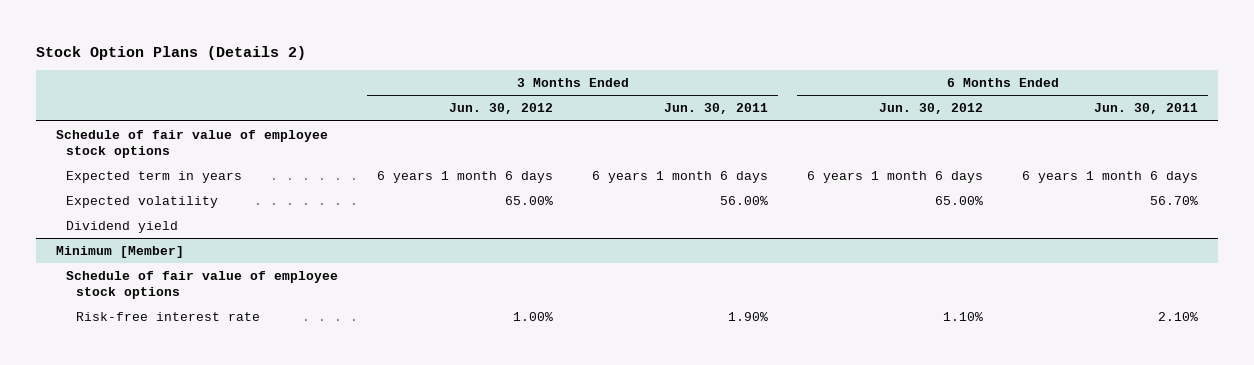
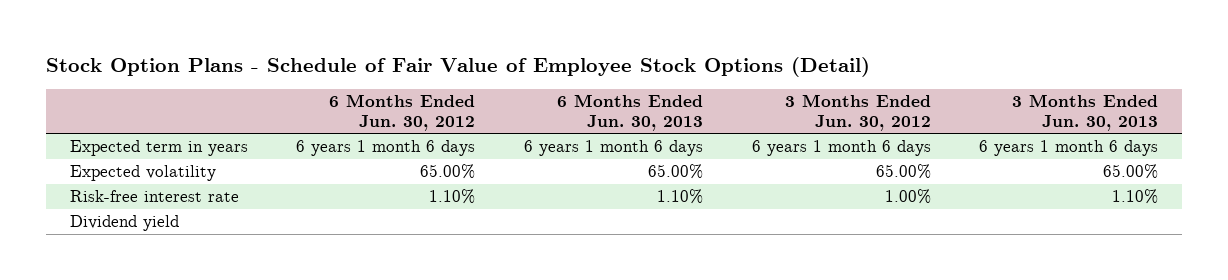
[36,45,307,60] Stock Option Plans (Details 2) -> [45,56,870,77] Stock Option Plans - Schedule of Fair Value of Employee Stock Options (Detail)
[664,103,769,115] Jun. 30, 2011 -> none
[1094,103,1199,115] Jun. 30, 2011 -> none
none -> [557,93,704,131] 6 Months Ended Jun. 30, 2013
none -> [1012,93,1159,131] 3 Months Ended Jun. 30, 2013
[55,130,328,159] Schedule of fair value of employee stock options -> none
[55,246,184,259] Minimum [Member] -> none
[65,271,338,300] Schedule of fair value of employee stock options -> none
[65,221,178,234] Dividend yield -> [69,215,179,232] Dividend yield

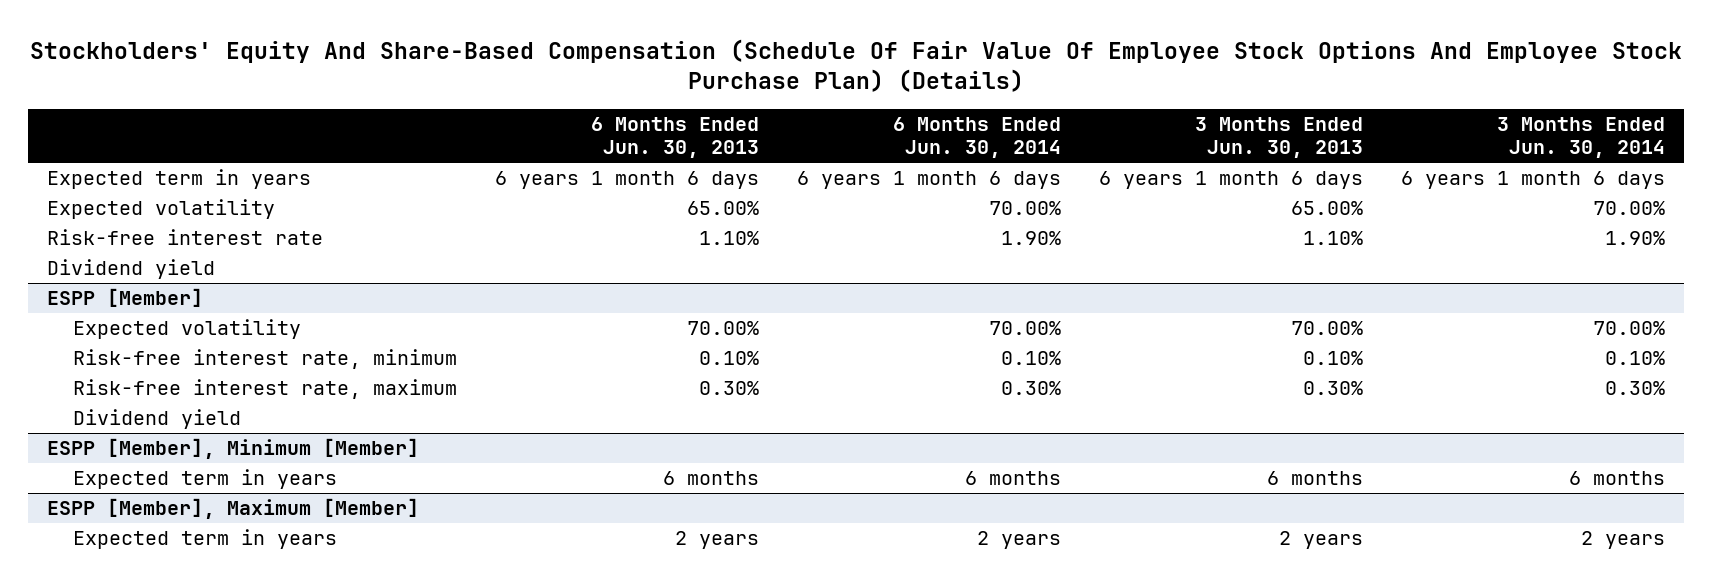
[45,56,870,77] Stock Option Plans - Schedule of Fair Value of Employee Stock Options (Detail) -> [30,38,1683,93] Stockholders' Equity And Share-Based Compensation (Schedule Of Fair Value Of Employee Stock Options And Employee Stock Purchase Plan) (Details)
[329,93,476,131] 6 Months Ended Jun. 30, 2012 -> none
[784,93,931,131] 3 Months Ended Jun. 30, 2012 -> none
none -> [893,117,1062,159] 6 Months Ended Jun. 30, 2014
none -> [1497,117,1666,159] 3 Months Ended Jun. 30, 2014
none -> [47,288,204,308] ESPP [Member]
none -> [73,319,302,340] Expected volatility
none -> [73,349,458,370] Risk-free interest rate, minimum
none -> [73,379,458,400] Risk-free interest rate, maximum
none -> [73,409,242,430] Dividend yield
none -> [47,438,420,460] ESPP [Member], Minimum [Member]
none -> [73,469,338,490] Expected term in years
none -> [47,498,420,520] ESPP [Member], Maximum [Member]
none -> [73,529,338,550] Expected term in years

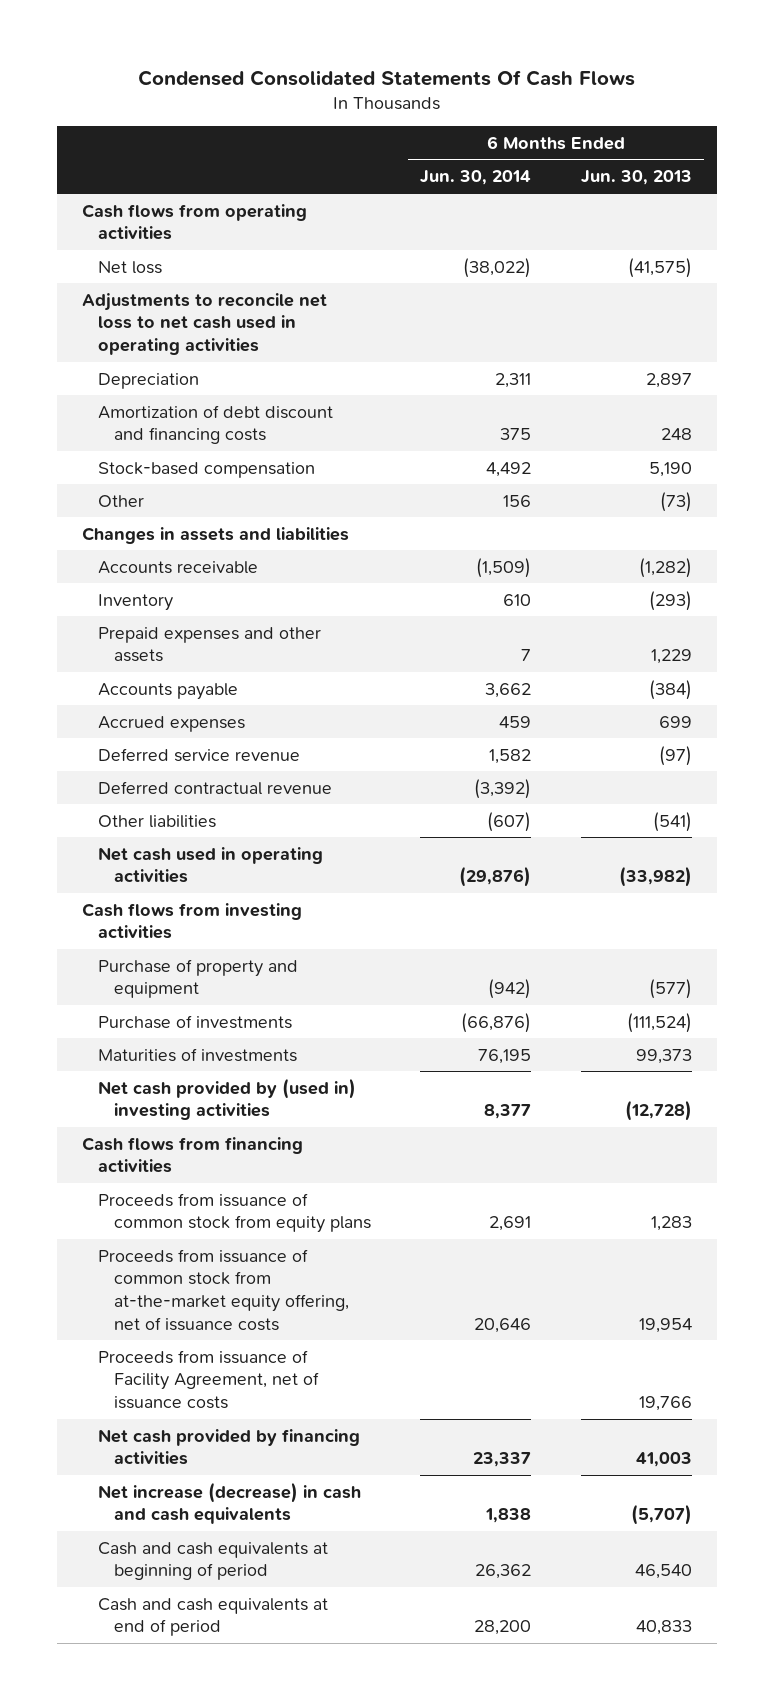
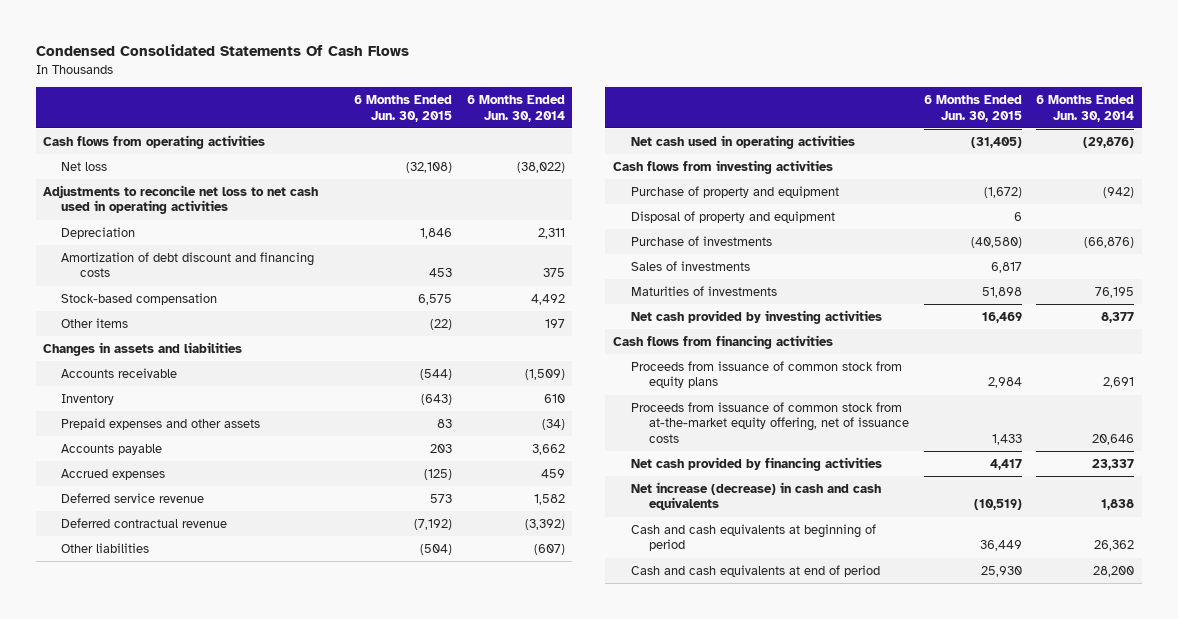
[580,170,692,186] Jun. 30, 2013 -> none
none -> [354,95,453,122] 6 Months Ended Jun. 30, 2015
[97,494,144,507] Other -> [61,318,129,329] Other items
[503,494,532,507] 156 -> [545,319,566,329] 197
[521,649,532,662] 7 -> [542,419,566,431] (34)
none -> [630,211,835,224] Disposal of property and equipment
none -> [630,261,750,272] Sales of investments
[97,1077,356,1121] Net cash provided by (used in) investing activities -> [630,310,882,325] Net cash provided by investing activities
[97,1349,319,1409] Proceeds from issuance of Facility Agreement, net of issuance costs -> none

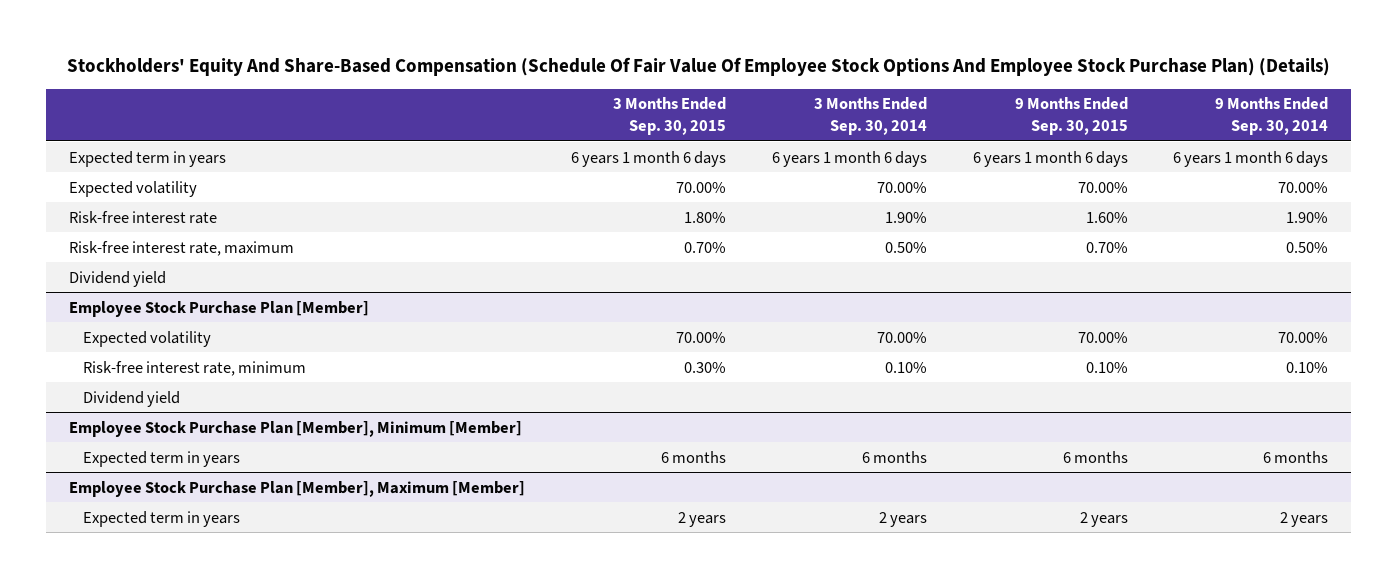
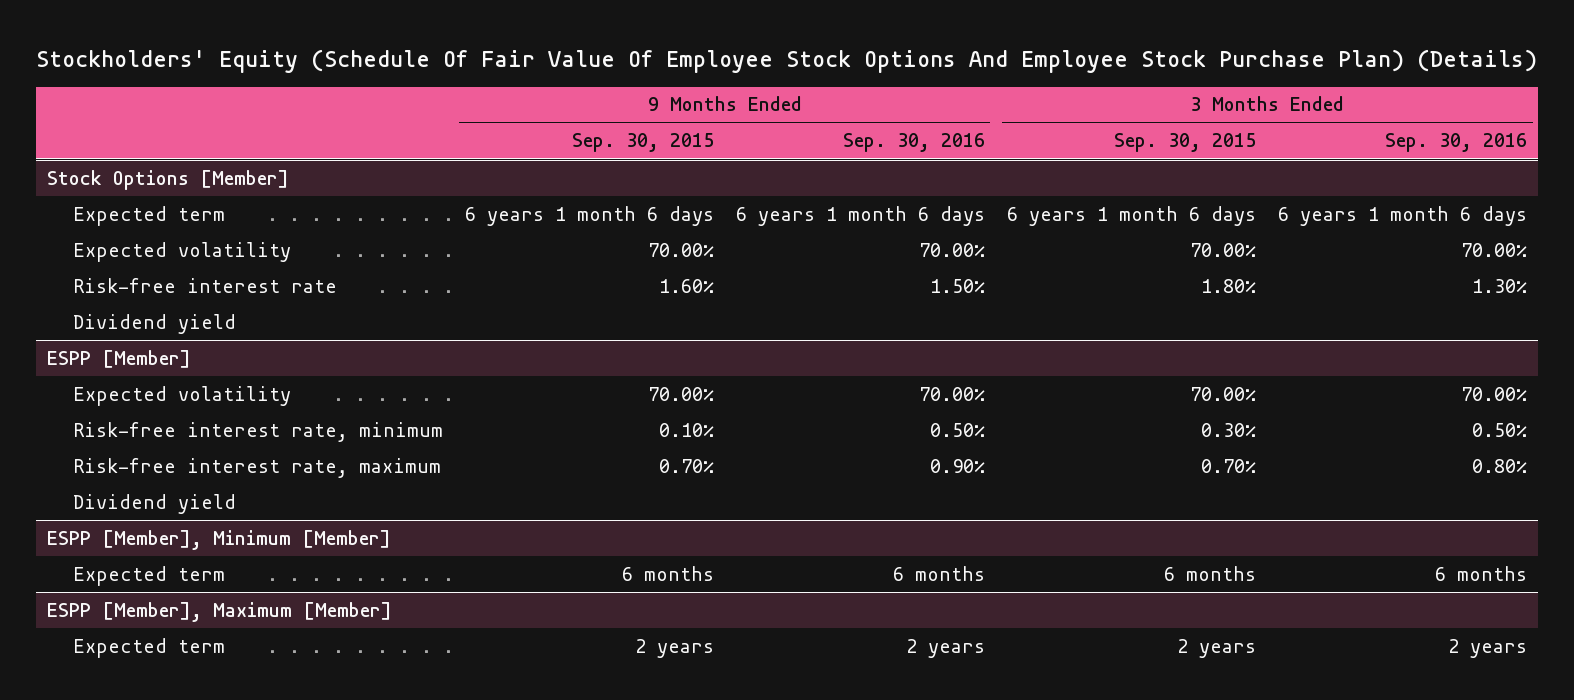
[66,56,1330,76] Stockholders' Equity And Share-Based Compensation (Schedule Of Fair Value Of Employee Stock Options And Employee Stock Purchase Plan) (Details) -> [36,48,1538,73] Stockholders' Equity (Schedule Of Fair Value Of Employee Stock Options And Employee Stock Purchase Plan) (Details)
[813,97,927,135] 3 Months Ended Sep. 30, 2014 -> none
[1215,97,1329,135] 9 Months Ended Sep. 30, 2014 -> none
none -> [842,133,985,153] Sep. 30, 2016
none -> [1385,133,1528,153] Sep. 30, 2016
none -> [47,169,290,190] Stock Options [Member]
[68,150,226,167] Expected term in years -> [72,205,225,226] Expected term
[68,240,294,256] Risk-free interest rate, maximum -> none
[68,300,369,317] Employee Stock Purchase Plan [Member] -> none
none -> [47,349,192,368] ESPP [Member]
none -> [72,457,441,478] Risk-free interest rate, maximum
[68,420,522,437] Employee Stock Purchase Plan [Member], Minimum [Member] -> none
[68,480,525,497] Employee Stock Purchase Plan [Member], Maximum [Member] -> none
none -> [47,529,392,550] ESPP [Member], Minimum [Member]
[82,450,240,467] Expected term in years -> [72,565,225,586] Expected term
none -> [47,601,393,622] ESPP [Member], Maximum [Member]
[82,510,240,527] Expected term in years -> [72,637,225,658] Expected term

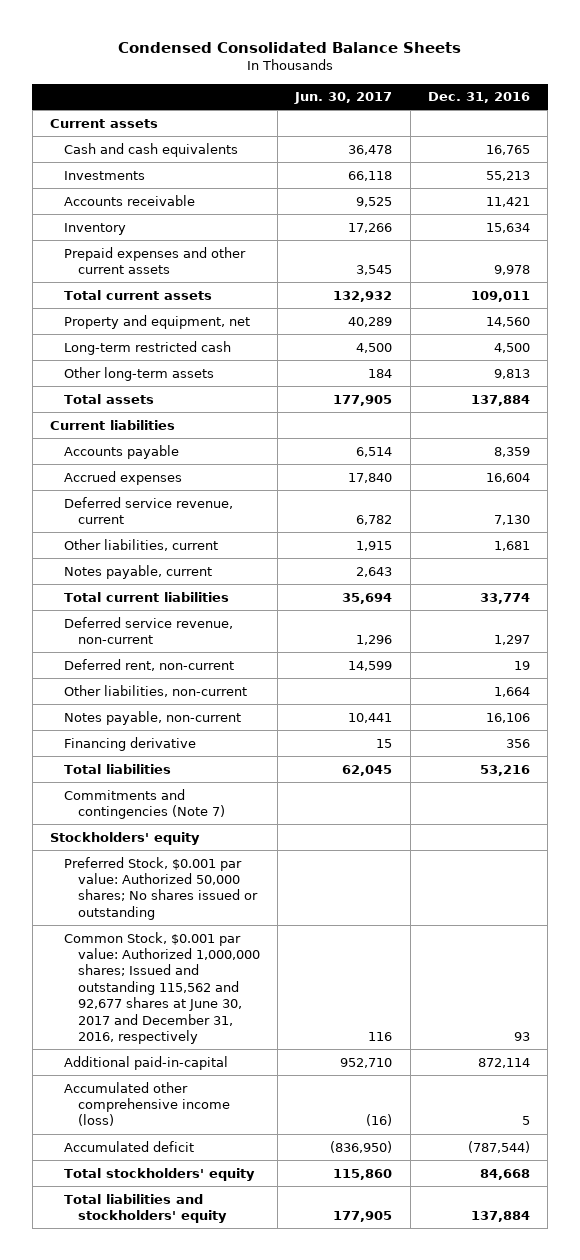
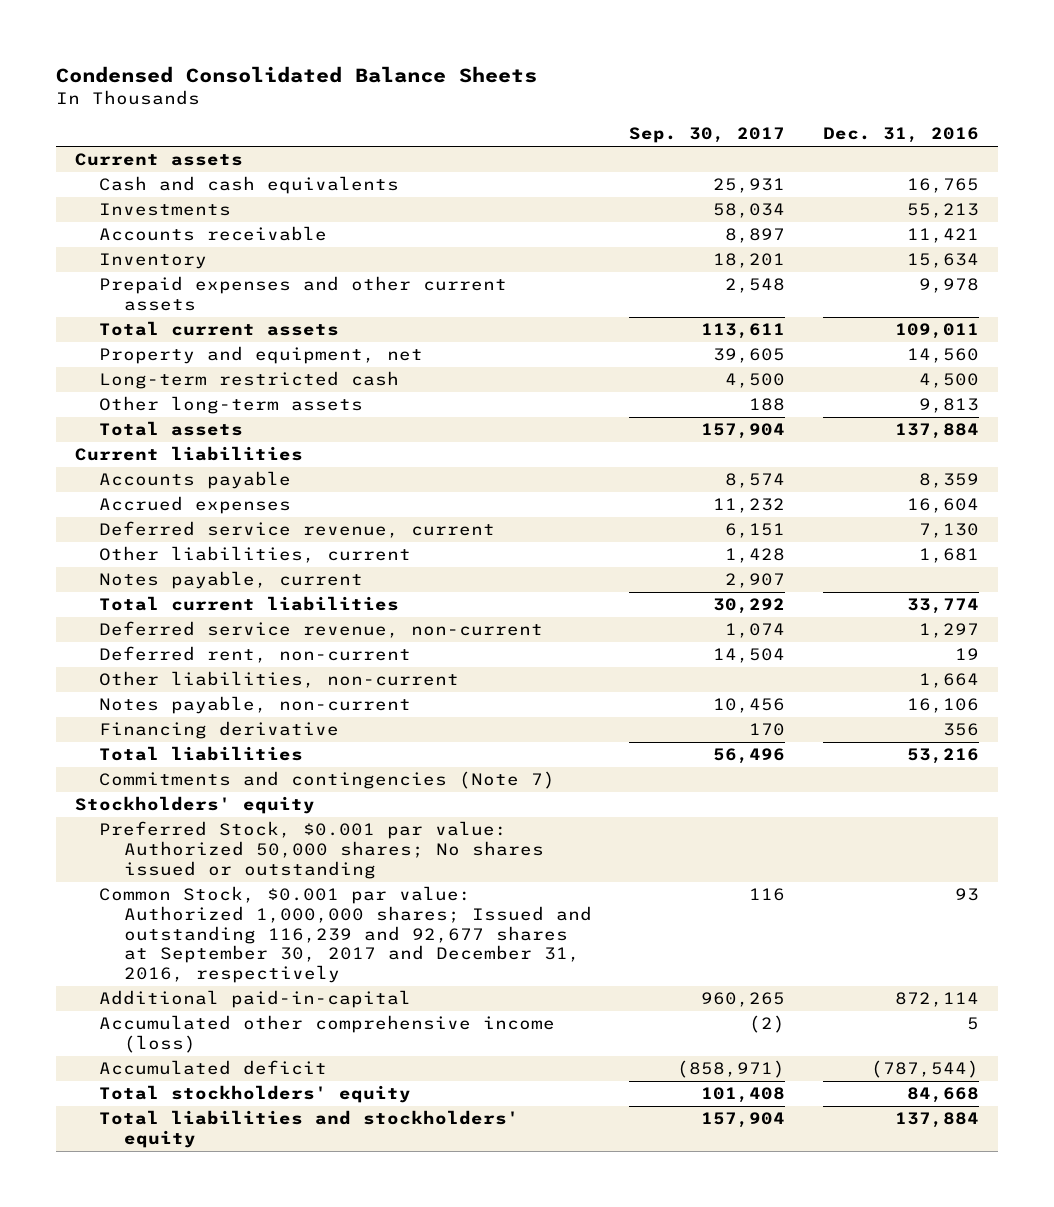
[294,92,393,105] Jun. 30, 2017 -> none
none -> [629,127,786,144] Sep. 30, 2017
[63,931,260,1044] Common Stock, $0.001 par value: Authorized 1,000,000 shares; Issued and outstanding 115,562 and 92,677 shares at June 30, 2017 and December 31, 2016, respectively -> [99,886,592,983] Common Stock, $0.001 par value: Authorized 1,000,000 shares; Issued and outstanding 116,239 and 92,677 shares at September 30, 2017 and December 31, 2016, respectively

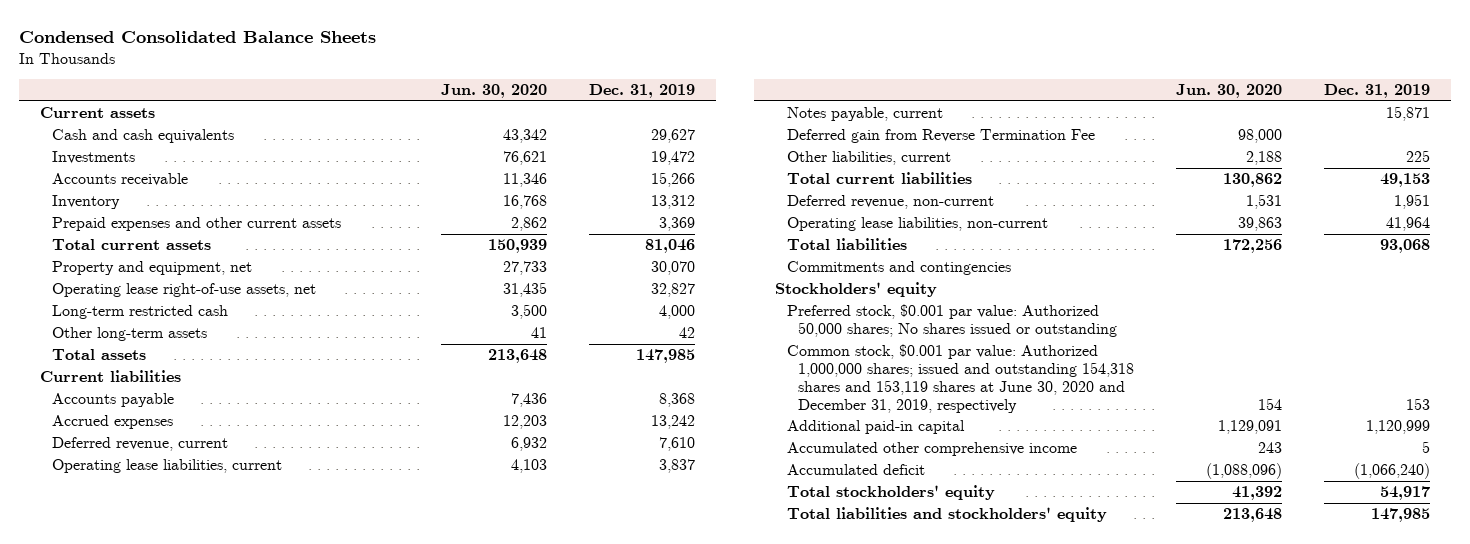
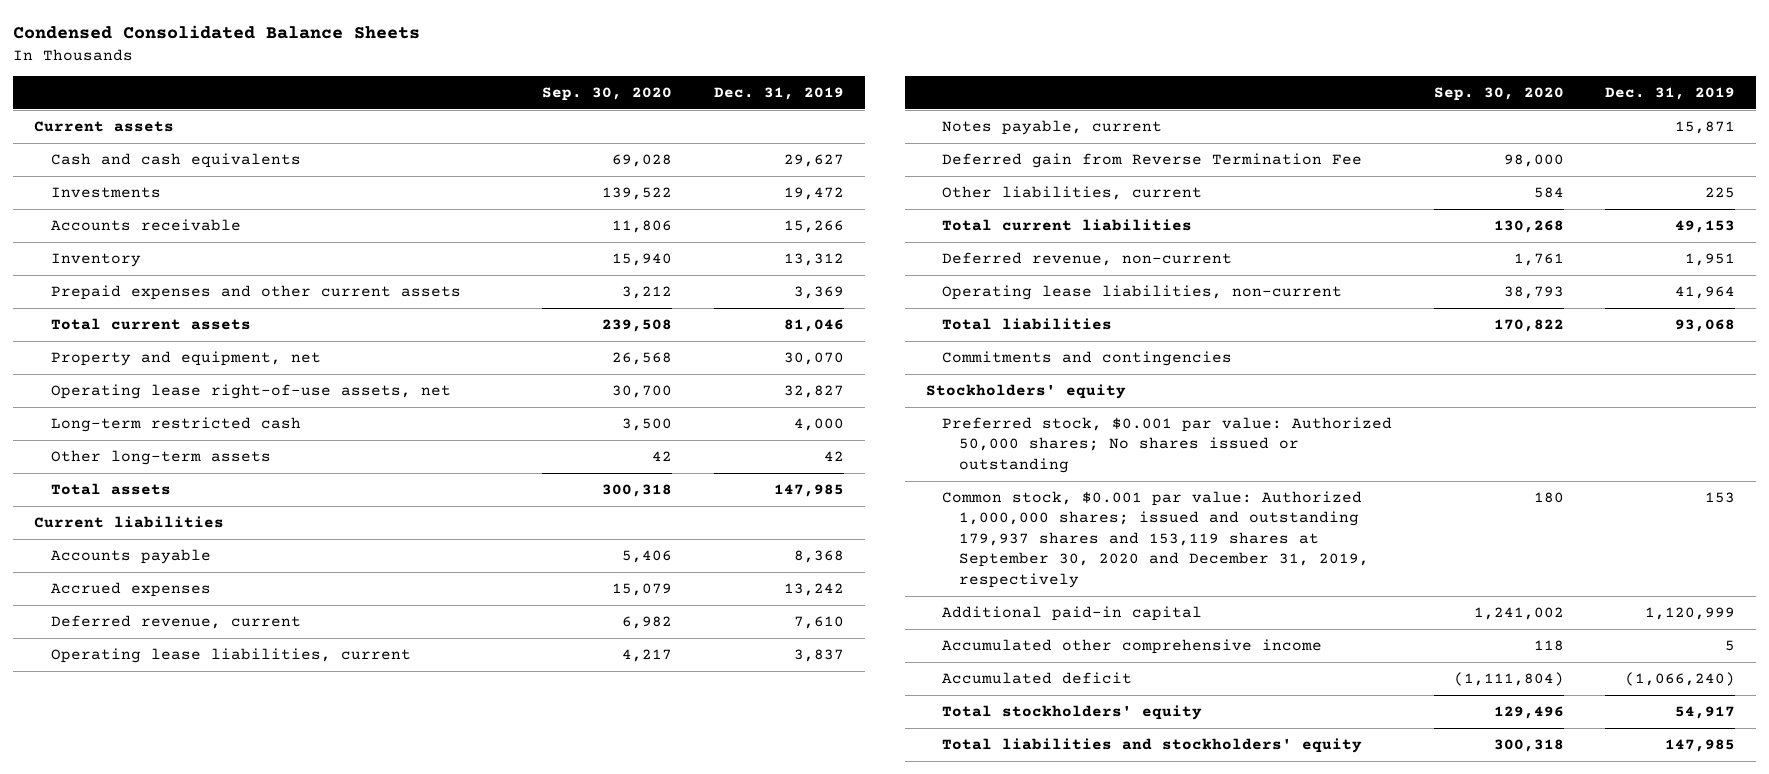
[440,84,547,99] Jun. 30, 2020 -> none
none -> [542,86,673,101] Sep. 30, 2020
[786,344,1135,413] Common stock, $0.001 par value: Authorized 1,000,000 shares; issued and outstanding 154,318 shares and 153,119 shares at June 30, 2020 and December 31, 2019, respectively -> [942,491,1369,588] Common stock, $0.001 par value: Authorized 1,000,000 shares; issued and outstanding 179,937 shares and 153,119 shares at September 30, 2020 and December 31, 2019, respectively

